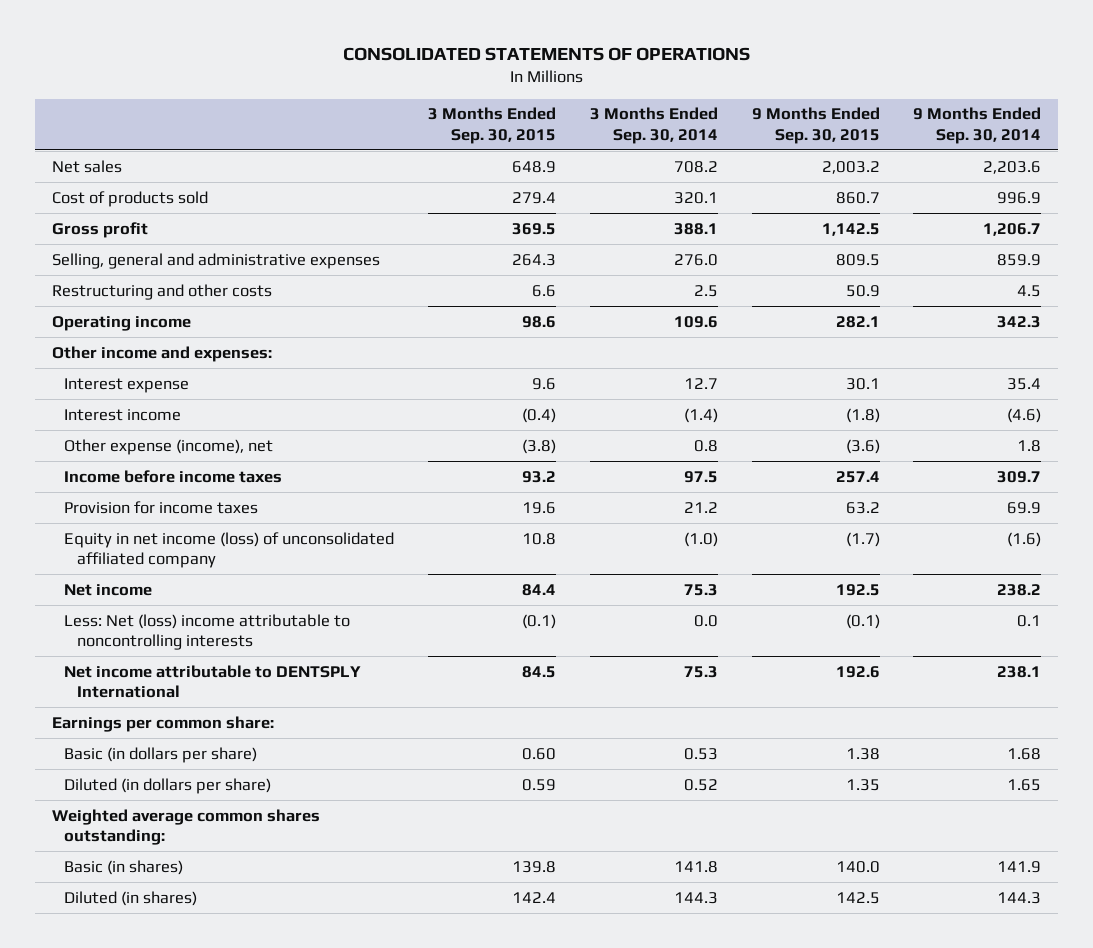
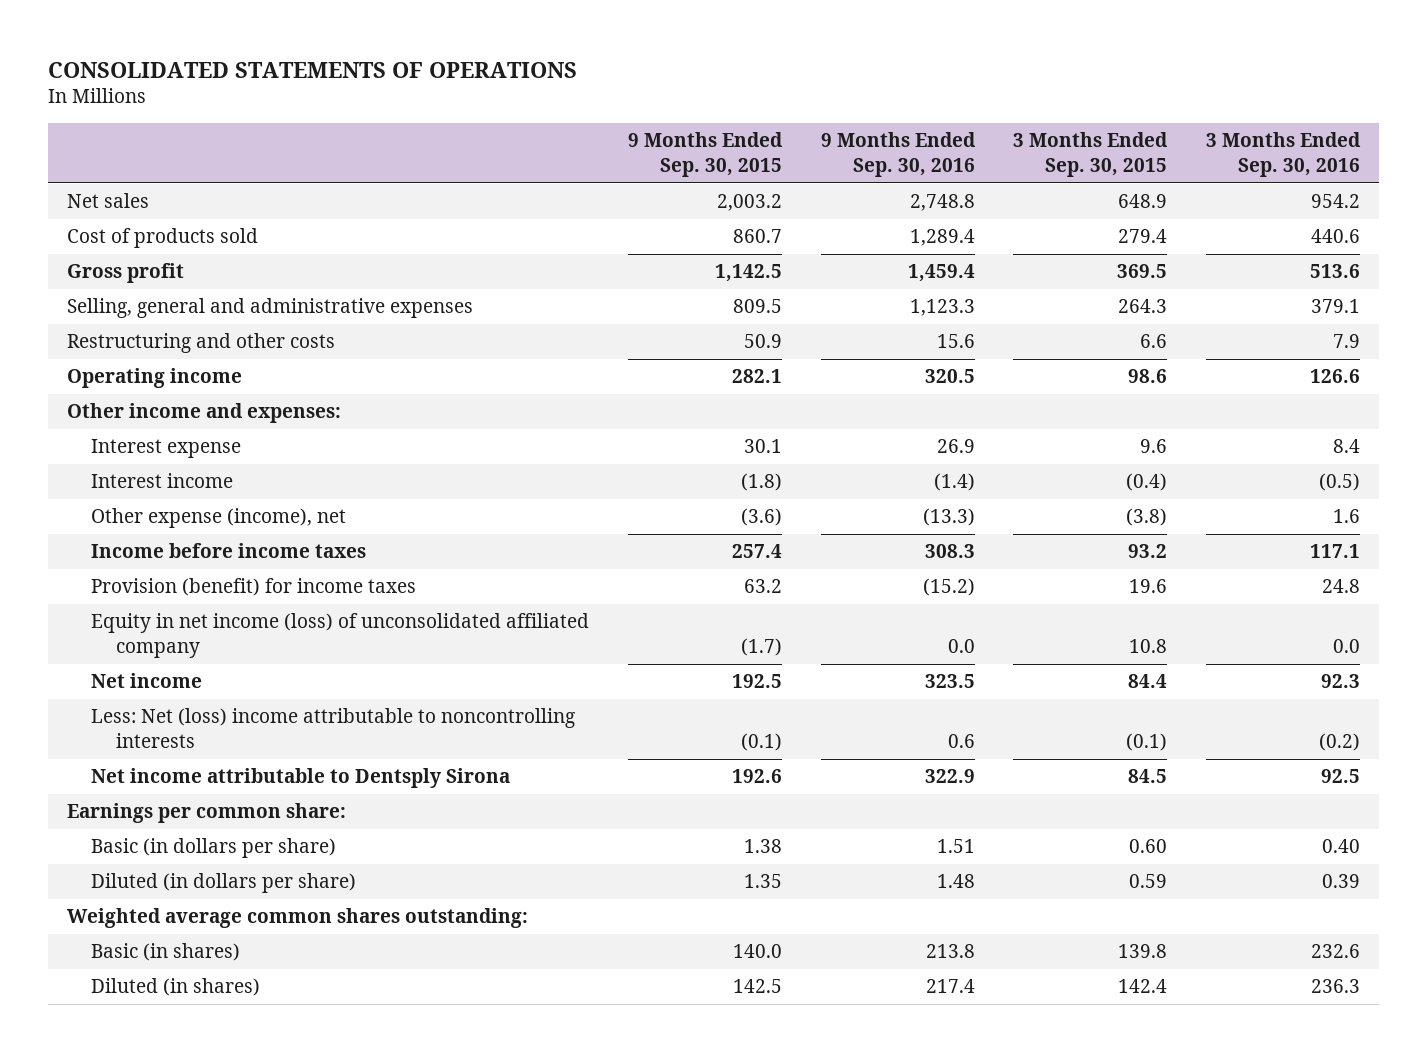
[589,107,718,144] 3 Months Ended Sep. 30, 2014 -> none
[913,107,1042,144] 9 Months Ended Sep. 30, 2014 -> none
none -> [820,132,976,177] 9 Months Ended Sep. 30, 2016
none -> [1205,132,1361,177] 3 Months Ended Sep. 30, 2016
[64,500,259,514] Provision for income taxes -> [91,578,417,597] Provision (benefit) for income taxes
[64,664,362,698] Net income attributable to DENTSPLY International -> [91,768,511,789] Net income attributable to Dentsply Sirona

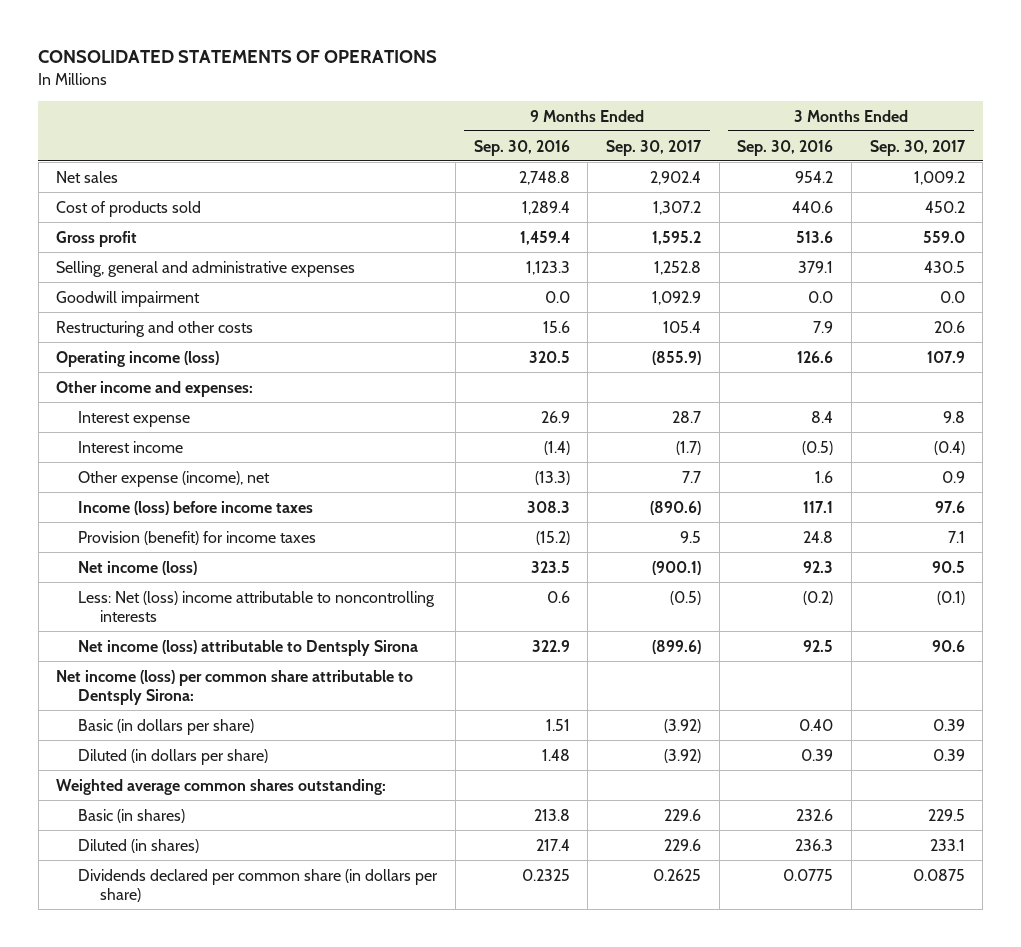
[627,132,783,177] 9 Months Ended Sep. 30, 2015 -> none
[1013,132,1169,177] 3 Months Ended Sep. 30, 2015 -> none
none -> [605,139,702,156] Sep. 30, 2017
none -> [869,139,966,156] Sep. 30, 2017
none -> [56,290,201,307] Goodwill impairment
[67,368,243,389] Operating income -> [56,350,220,367] Operating income (loss)
[91,543,367,559] Income before income taxes -> [78,500,314,515] Income (loss) before income taxes
[91,613,590,659] Equity in net income (loss) of unconsolidated affiliated company -> none
[91,673,203,689] Net income -> [78,560,198,575] Net income (loss)
[91,768,511,789] Net income attributable to Dentsply Sirona -> [78,639,419,656] Net income (loss) attributable to Dentsply Sirona
[67,803,347,824] Earnings per common share: -> [56,669,414,705] Net income (loss) per common share attributable to Dentsply Sirona:
none -> [78,868,439,902] Dividends declared per common share (in dollars per share)

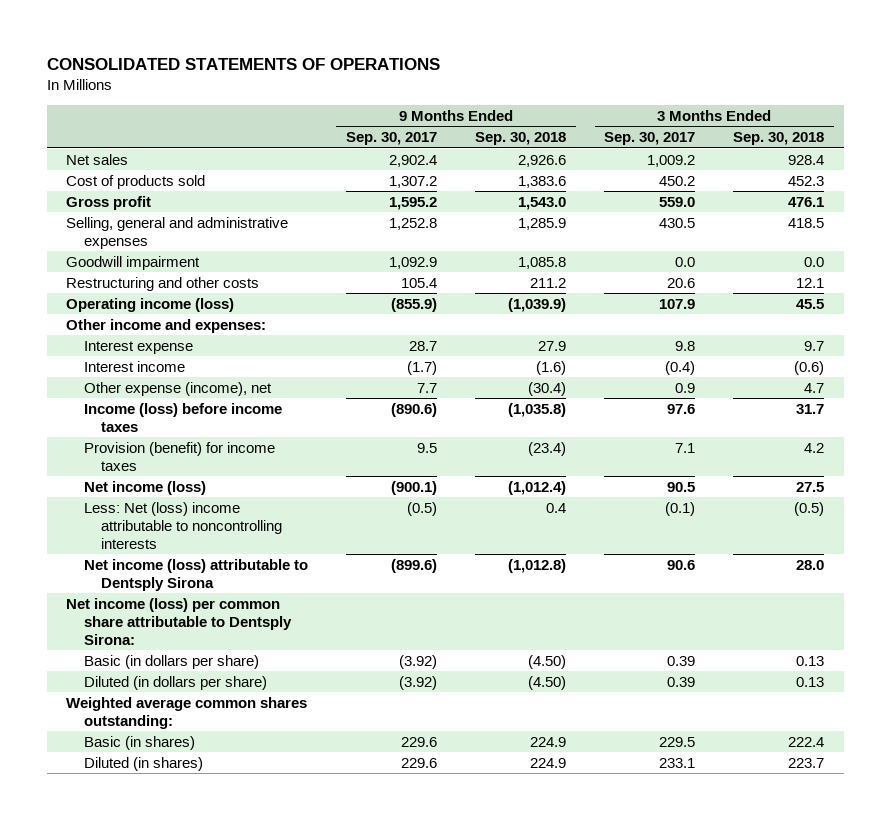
[473,139,570,156] Sep. 30, 2016 -> none
[737,139,834,156] Sep. 30, 2016 -> none
none -> [474,131,566,145] Sep. 30, 2018
none -> [733,131,825,145] Sep. 30, 2018
[78,868,439,902] Dividends declared per common share (in dollars per share) -> none

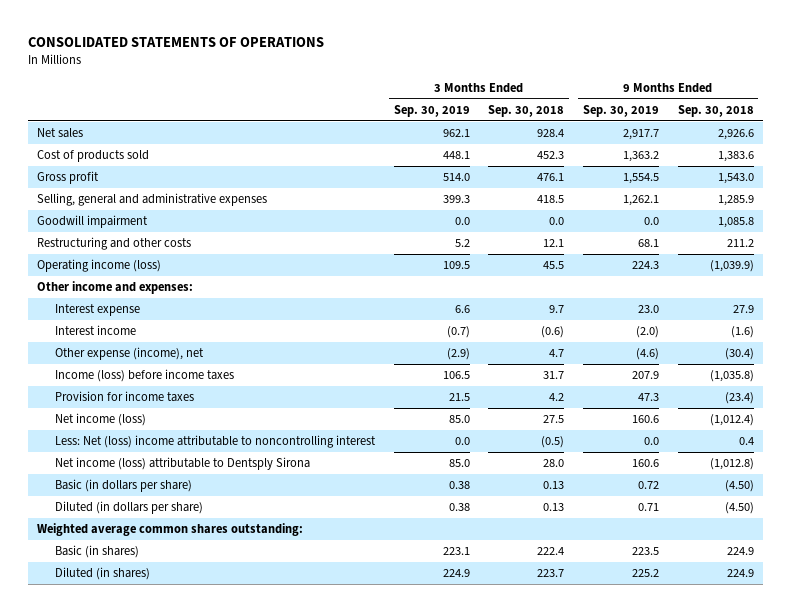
[345,131,437,145] Sep. 30, 2017 -> none
[604,131,696,145] Sep. 30, 2017 -> none
none -> [393,104,470,117] Sep. 30, 2019
none -> [583,104,660,117] Sep. 30, 2019
[83,441,275,471] Provision (benefit) for income taxes -> [55,391,195,403] Provision for income taxes
[83,501,283,549] Less: Net (loss) income attributable to noncontrolling interests -> [55,435,377,449] Less: Net (loss) income attributable to noncontrolling interest
[66,597,292,645] Net income (loss) per common share attributable to Dentsply Sirona: -> none

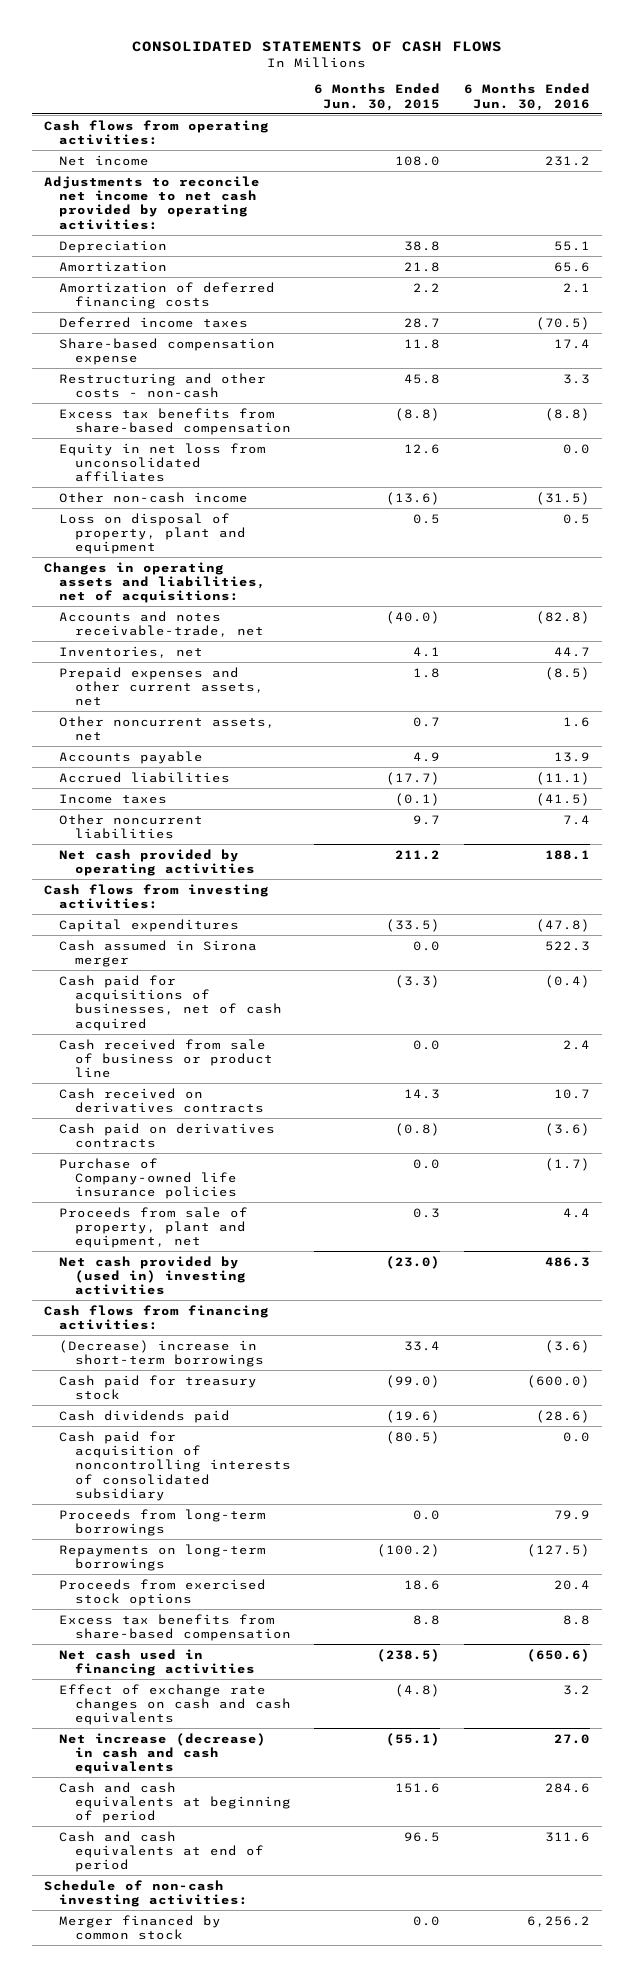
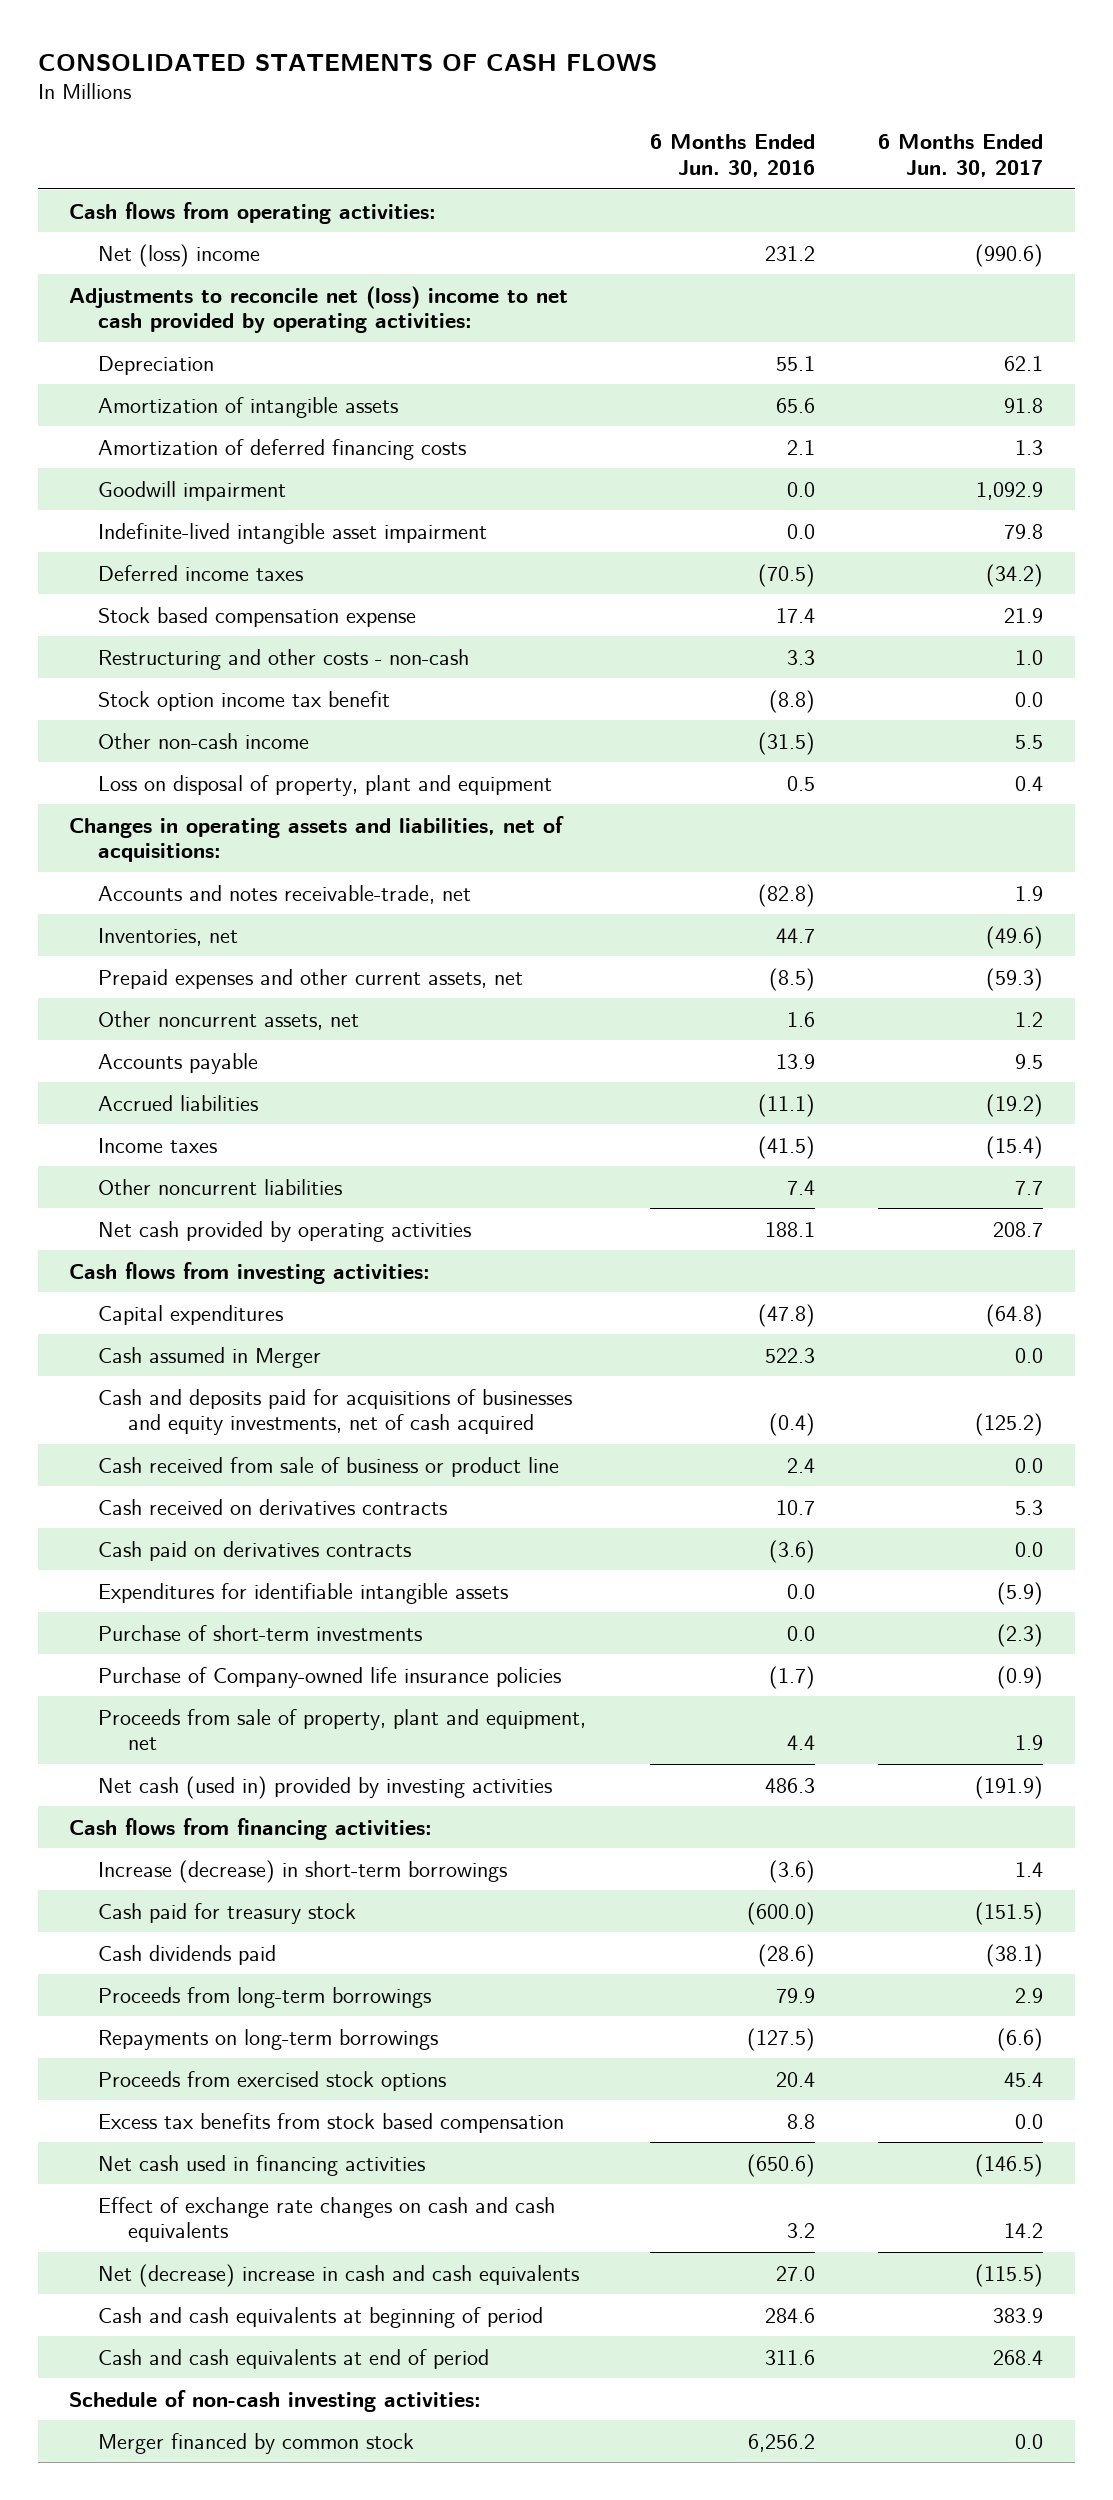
[314,83,441,111] 6 Months Ended Jun. 30, 2015 -> none
none -> [878,134,1044,177] 6 Months Ended Jun. 30, 2017
[59,154,150,166] Net income -> [98,243,261,267] Net (loss) income
[44,175,261,230] Adjustments to reconcile net income to net cash provided by operating activities: -> [69,285,569,334] Adjustments to reconcile net (loss) income to net cash provided by operating activities:
[59,260,168,272] Amortization -> [98,396,399,418] Amortization of intangible assets
none -> [98,480,287,501] Goodwill impairment
none -> [98,522,488,544] Indefinite-lived intangible asset impairment
[59,337,276,365] Share-based compensation expense -> [98,606,417,627] Stock based compensation expense
[59,442,267,483] Equity in net loss from unconsolidated affiliates -> none
[59,407,291,435] Excess tax benefits from share-based compensation -> [98,690,391,711] Stock option income tax benefit
[59,939,258,967] Cash assumed in Sirona merger -> [98,1346,322,1368] Cash assumed in Merger
[59,974,282,1031] Cash paid for acquisitions of businesses, net of cash acquired -> [98,1388,573,1436] Cash and deposits paid for acquisitions of businesses and equity investments, net of cash acquired
none -> [98,1582,509,1604] Expenditures for identifiable intangible assets
none -> [98,1624,423,1641] Purchase of short-term investments
[59,1255,246,1296] Net cash provided by (used in) investing activities -> [98,1775,553,1799] Net cash (used in) provided by investing activities
[59,1339,264,1367] (Decrease) increase in short-term borrowings -> [98,1859,508,1883] Increase (decrease) in short-term borrowings
[59,1430,291,1501] Cash paid for acquisition of noncontrolling interests of consolidated subsidiary -> none
[59,1613,291,1641] Excess tax benefits from share-based compensation -> [98,2112,565,2133] Excess tax benefits from stock based compensation
[59,1732,267,1775] Net increase (decrease) in cash and cash equivalents -> [98,2263,580,2287] Net (decrease) increase in cash and cash equivalents

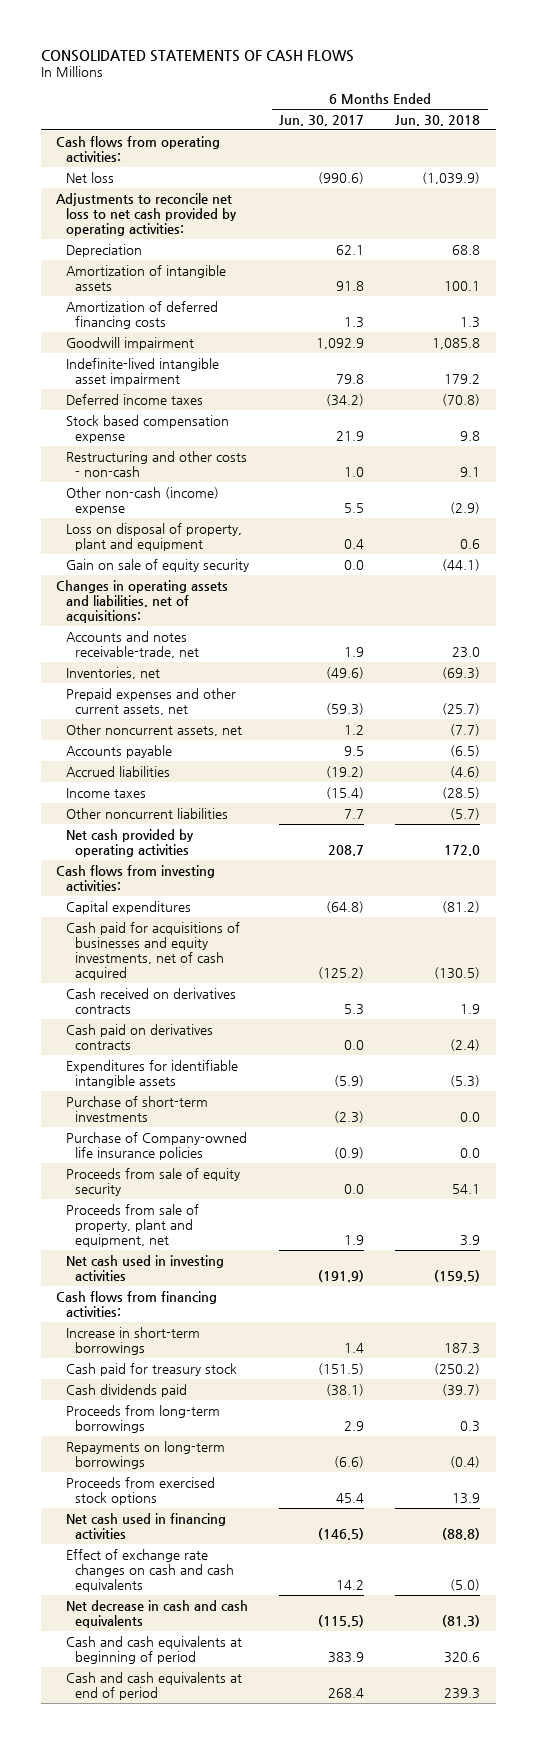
[649,134,815,177] 6 Months Ended Jun. 30, 2016 -> none
none -> [395,114,481,126] Jun. 30, 2018
[98,243,261,267] Net (loss) income -> [65,171,114,183] Net loss
[69,285,569,334] Adjustments to reconcile net (loss) income to net cash provided by operating activities: -> [55,192,237,236] Adjustments to reconcile net loss to net cash provided by operating activities:
[98,690,391,711] Stock option income tax benefit -> none
[98,732,310,749] Other non-cash income -> [65,486,219,515] Other non-cash (income) expense
none -> [65,558,249,572] Gain on sale of equity security
[98,1346,322,1368] Cash assumed in Merger -> none
[98,1456,560,1477] Cash received from sale of business or product line -> none
[98,1388,573,1436] Cash and deposits paid for acquisitions of businesses and equity investments, net of cash acquired -> [65,921,240,980] Cash paid for acquisitions of businesses and equity investments, net of cash acquired
none -> [65,1167,240,1196] Proceeds from sale of equity security
[98,1775,553,1799] Net cash (used in) provided by investing activities -> [65,1254,224,1281] Net cash used in investing activities
[98,1859,508,1883] Increase (decrease) in short-term borrowings -> [65,1326,200,1355] Increase in short-term borrowings
[98,2112,565,2133] Excess tax benefits from stock based compensation -> none
[98,2263,580,2287] Net (decrease) increase in cash and cash equivalents -> [65,1599,248,1628] Net decrease in cash and cash equivalents
[69,2389,482,2412] Schedule of non-cash investing activities: -> none
[98,2432,415,2454] Merger financed by common stock -> none

